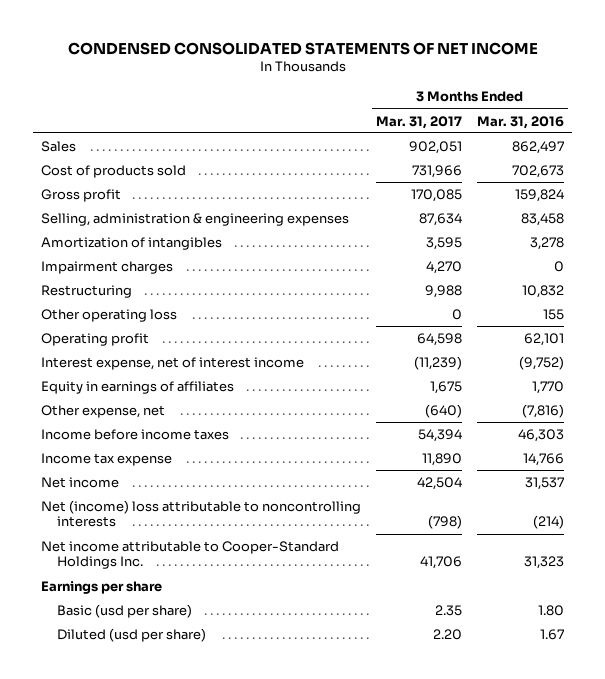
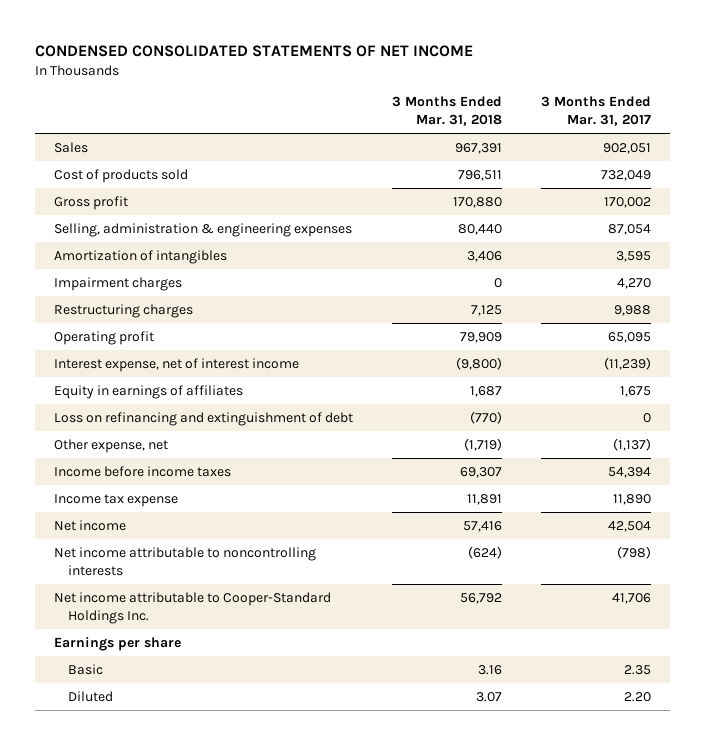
[477,115,565,129] Mar. 31, 2016 -> none
none -> [391,96,502,126] 3 Months Ended Mar. 31, 2018
[412,164,463,178] 731,966 -> [600,169,651,181] 732,049
[411,188,463,202] 170,085 -> [603,196,651,208] 170,002
[419,212,463,226] 87,634 -> [607,223,651,235] 87,054
[40,308,177,322] Other operating loss -> none
[40,284,132,298] Restructuring -> [54,303,194,318] Restructuring charges
[417,332,463,346] 64,598 -> [607,331,651,343] 65,095
none -> [54,411,354,426] Loss on refinancing and extinguishment of debt
[425,403,463,418] (640) -> [612,437,651,451] (1,137)
[40,499,361,528] Net (income) loss attributable to noncontrolling interests -> [54,546,317,576] Net income attributable to noncontrolling interests
[56,603,192,618] Basic (usd per share) -> [68,663,104,675] Basic
[56,627,206,642] Diluted (usd per share) -> [68,690,114,702] Diluted

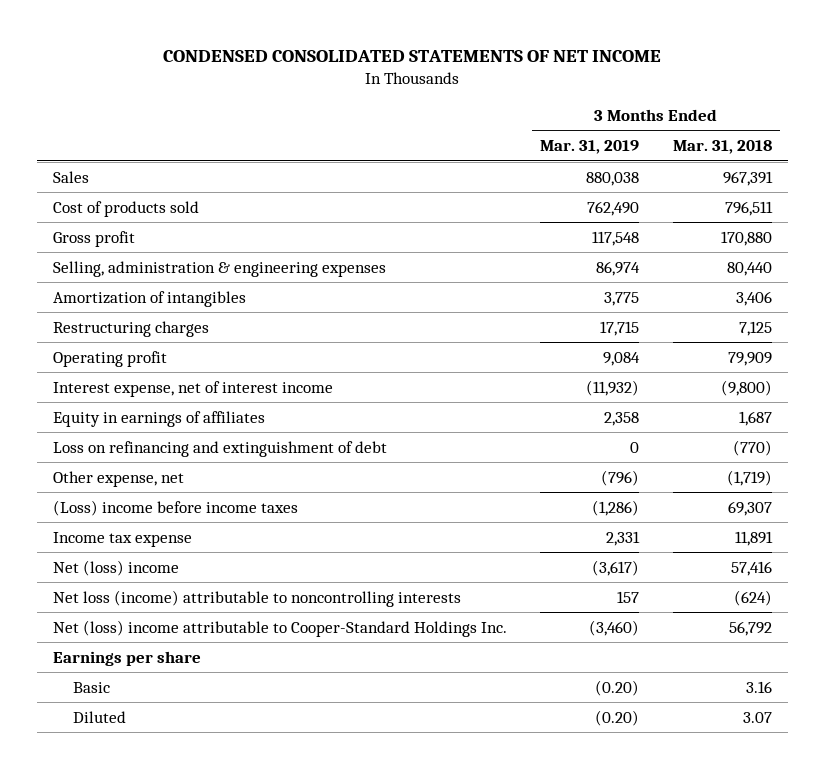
[540,96,651,126] 3 Months Ended Mar. 31, 2017 -> none
none -> [540,140,640,155] Mar. 31, 2019
[54,276,183,291] Impairment charges -> none
[54,465,232,477] Income before income taxes -> [53,499,299,516] (Loss) income before income taxes
[54,519,127,531] Net income -> [53,559,180,576] Net (loss) income
[54,546,317,576] Net income attributable to noncontrolling interests -> [53,589,462,607] Net loss (income) attributable to noncontrolling interests
[54,591,332,624] Net income attributable to Cooper-Standard Holdings Inc. -> [53,619,508,637] Net (loss) income attributable to Cooper-Standard Holdings Inc.

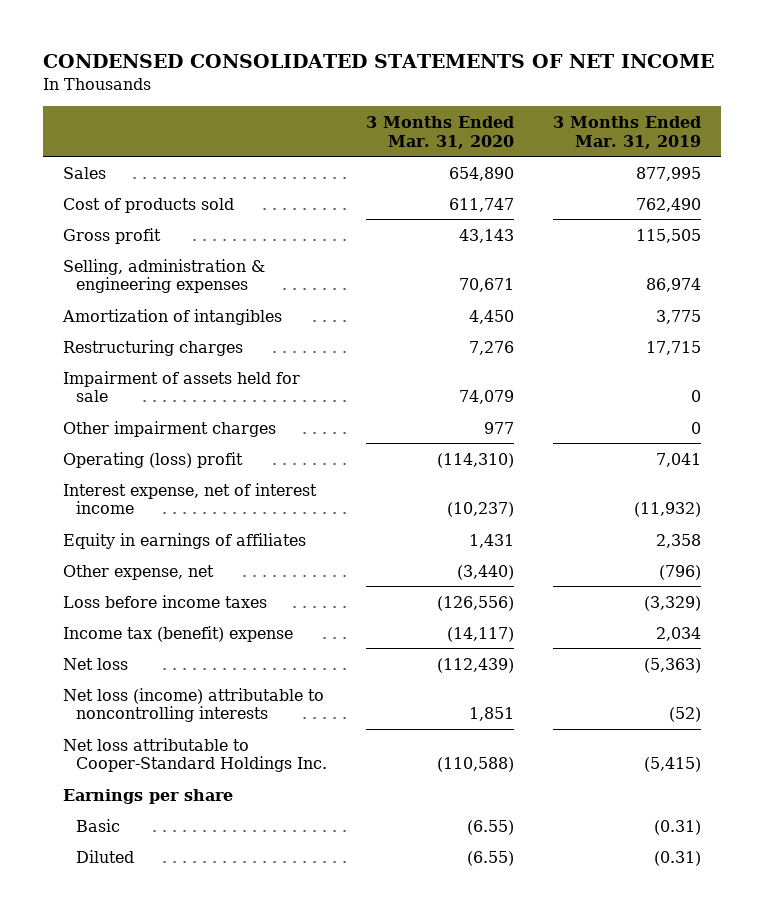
[672,140,772,155] Mar. 31, 2018 -> none
none -> [366,115,515,149] 3 Months Ended Mar. 31, 2020
[586,171,640,186] 880,038 -> [636,166,702,181] 877,995
[592,230,640,246] 117,548 -> [636,228,702,243] 115,505
none -> [62,370,300,403] Impairment of assets held for sale
none -> [62,420,276,437] Other impairment charges
[53,350,168,367] Operating profit -> [62,451,243,468] Operating (loss) profit
[603,351,641,366] 9,084 -> [656,452,702,467] 7,041
[53,440,388,457] Loss on refinancing and extinguishment of debt -> none
[53,499,299,516] (Loss) income before income taxes -> [62,594,267,608] Loss before income taxes
[592,499,640,516] (1,286) -> [644,595,702,611] (3,329)
[53,531,193,547] Income tax expense -> [62,625,293,642] Income tax (benefit) expense
[606,530,641,546] 2,331 -> [656,626,702,641] 2,034
[53,559,180,576] Net (loss) income -> [62,657,128,670] Net loss
[592,559,640,576] (3,617) -> [644,657,702,673] (5,363)
[617,590,640,603] 157 -> [669,707,702,723] (52)
[53,619,508,637] Net (loss) income attributable to Cooper-Standard Holdings Inc. -> [62,737,327,773] Net loss attributable to Cooper-Standard Holdings Inc.
[589,619,640,636] (3,460) -> [644,757,702,773] (5,415)
[595,679,640,696] (0.20) -> [654,819,702,835] (0.31)
[595,709,640,726] (0.20) -> [654,850,702,866] (0.31)

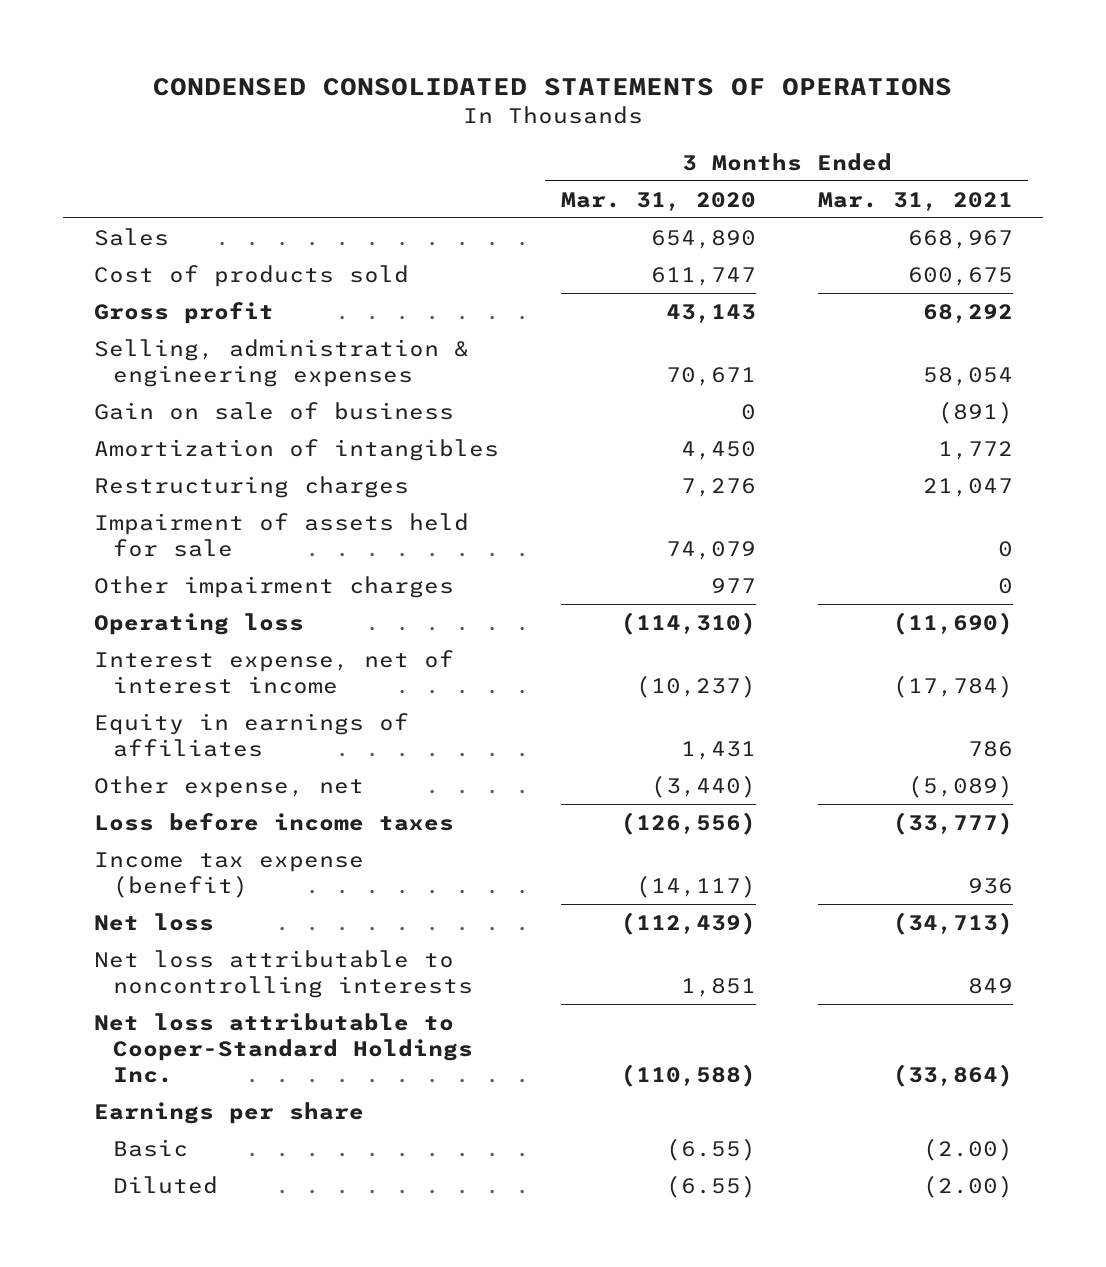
[43,54,715,69] CONDENSED CONSOLIDATED STATEMENTS OF NET INCOME -> [153,78,953,97] CONDENSED CONSOLIDATED STATEMENTS OF OPERATIONS
[553,115,702,149] 3 Months Ended Mar. 31, 2019 -> none
none -> [817,191,1013,211] Mar. 31, 2021
none -> [93,401,454,420] Gain on sale of business
[62,451,243,468] Operating (loss) profit -> [93,612,304,635] Operating loss
[62,625,293,642] Income tax (benefit) expense -> [93,851,364,898] Income tax expense (benefit)
[62,687,324,723] Net loss (income) attributable to noncontrolling interests -> [93,949,474,998] Net loss attributable to noncontrolling interests

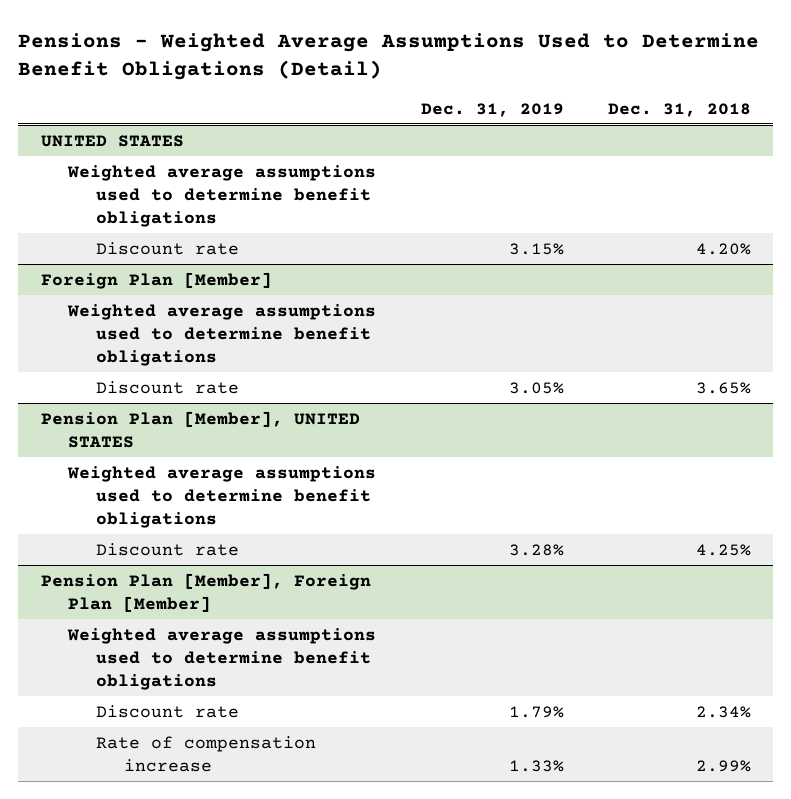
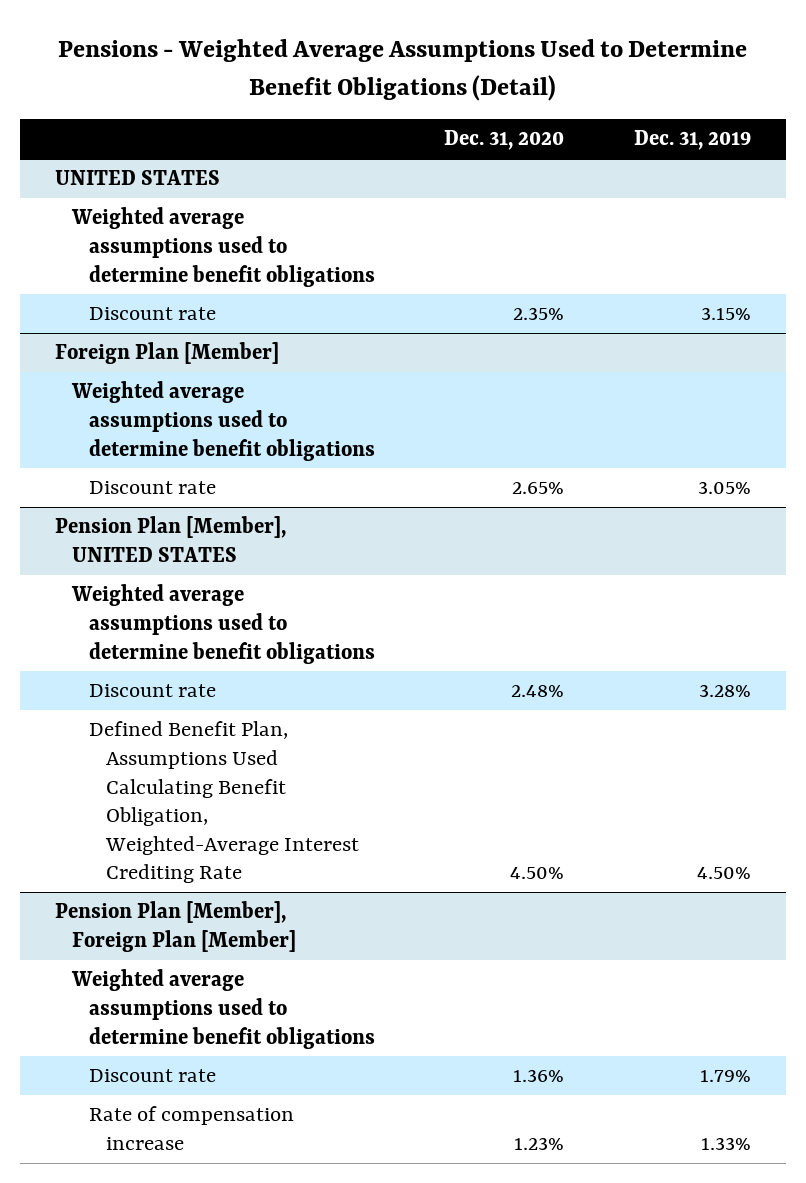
[607,102,751,117] Dec. 31, 2018 -> none
none -> [444,130,565,151] Dec. 31, 2020
none -> [88,721,359,884] Defined Benefit Plan, Assumptions Used Calculating Benefit Obligation, Weighted-Average Interest Crediting Rate

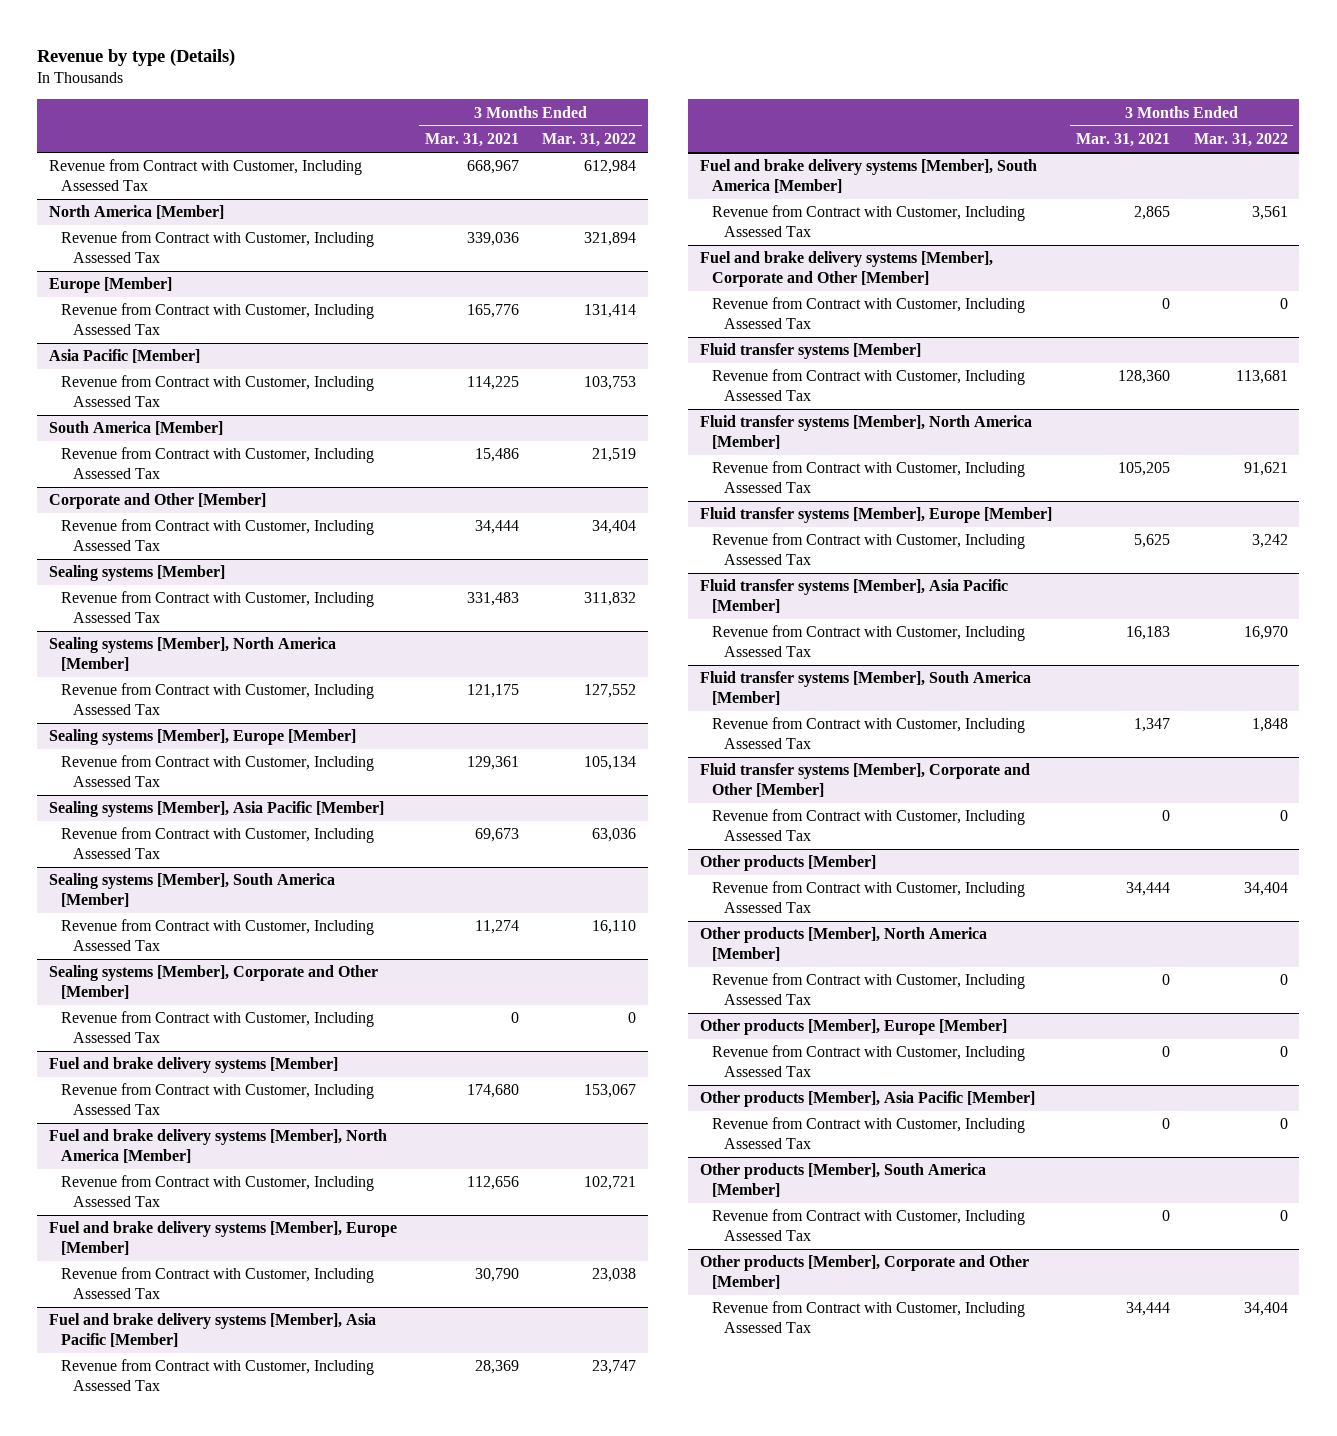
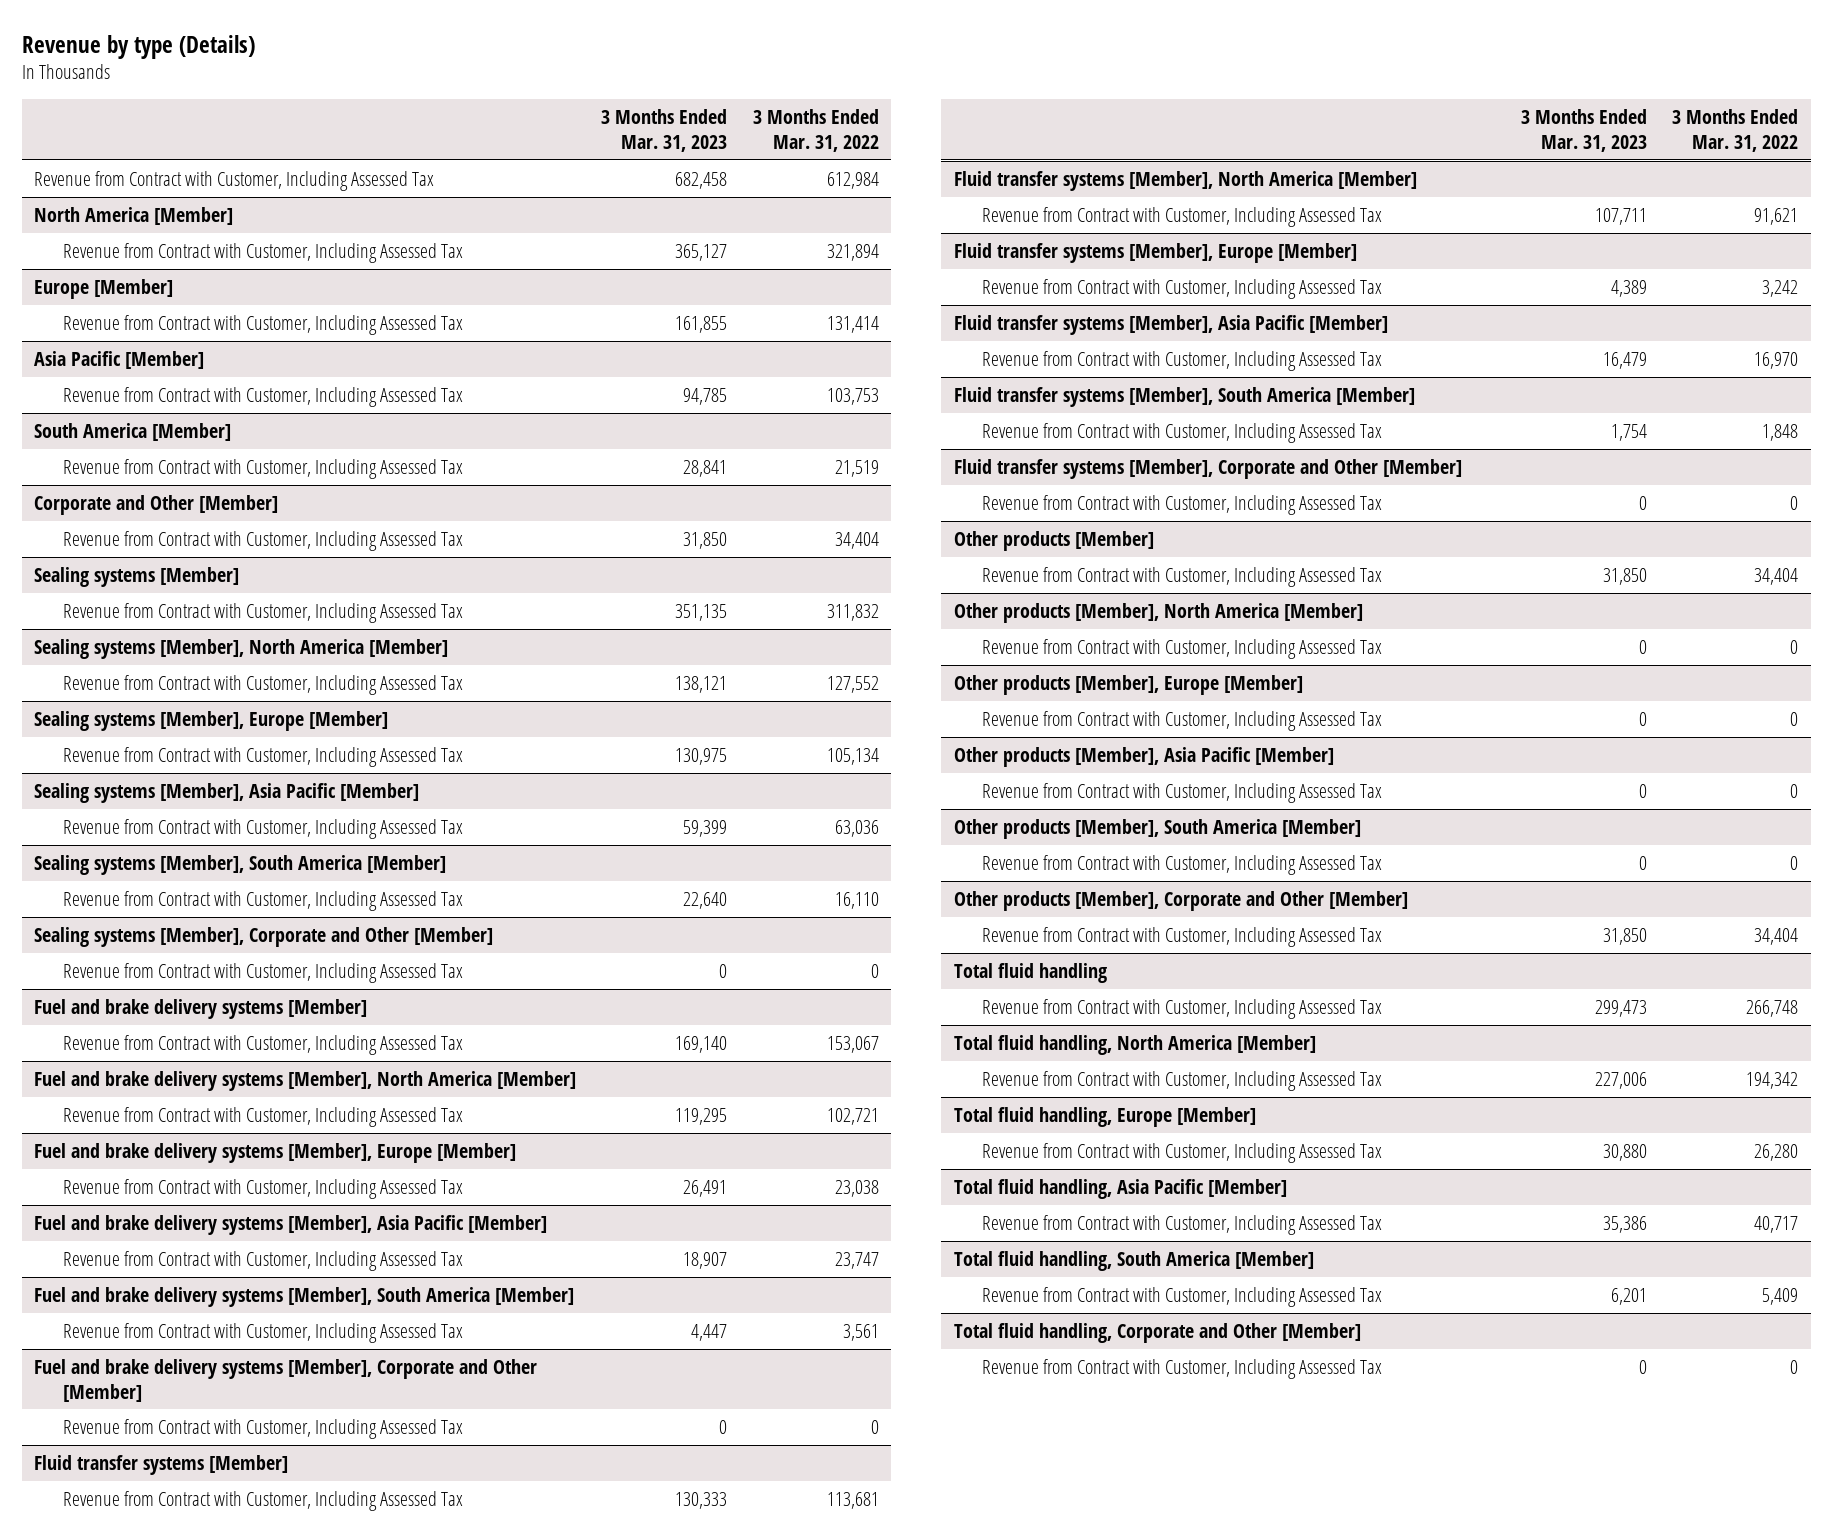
[424,133,519,148] Mar. 31, 2021 -> none
none -> [601,109,728,152] 3 Months Ended Mar. 31, 2023
none -> [953,962,1107,983] Total fluid handling
none -> [981,998,1382,1019] Revenue from Contract with Customer, Including Assessed Tax
none -> [953,1034,1316,1055] Total fluid handling, North America [Member]
none -> [981,1070,1382,1091] Revenue from Contract with Customer, Including Assessed Tax
none -> [953,1106,1256,1127] Total fluid handling, Europe [Member]
none -> [981,1142,1382,1163] Revenue from Contract with Customer, Including Assessed Tax
none -> [953,1178,1287,1199] Total fluid handling, Asia Pacific [Member]
none -> [981,1214,1382,1235] Revenue from Contract with Customer, Including Assessed Tax
none -> [953,1250,1314,1271] Total fluid handling, South America [Member]
none -> [981,1286,1382,1307] Revenue from Contract with Customer, Including Assessed Tax
none -> [953,1322,1361,1343] Total fluid handling, Corporate and Other [Member]
none -> [981,1358,1382,1379] Revenue from Contract with Customer, Including Assessed Tax

